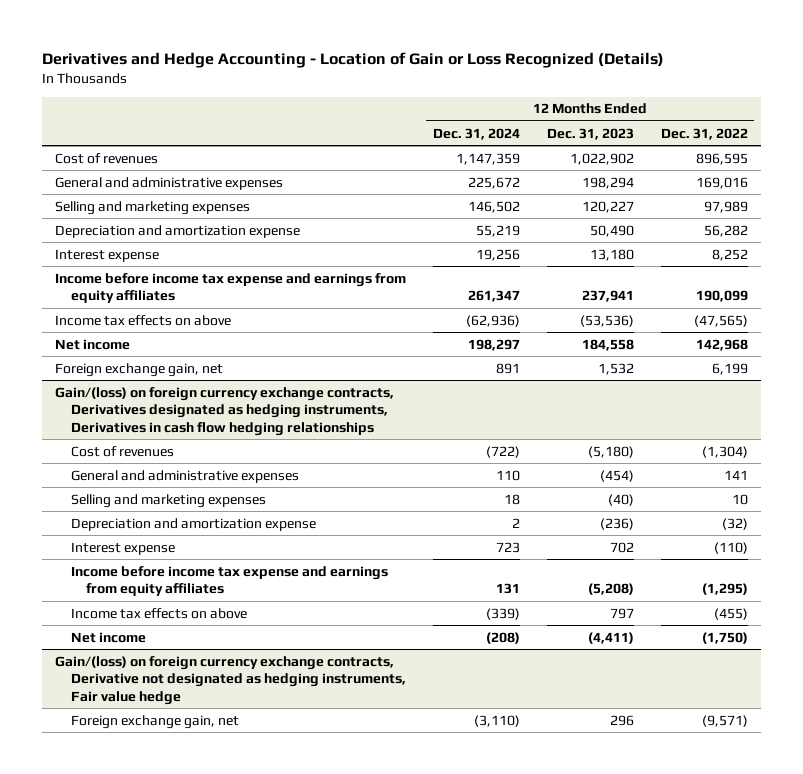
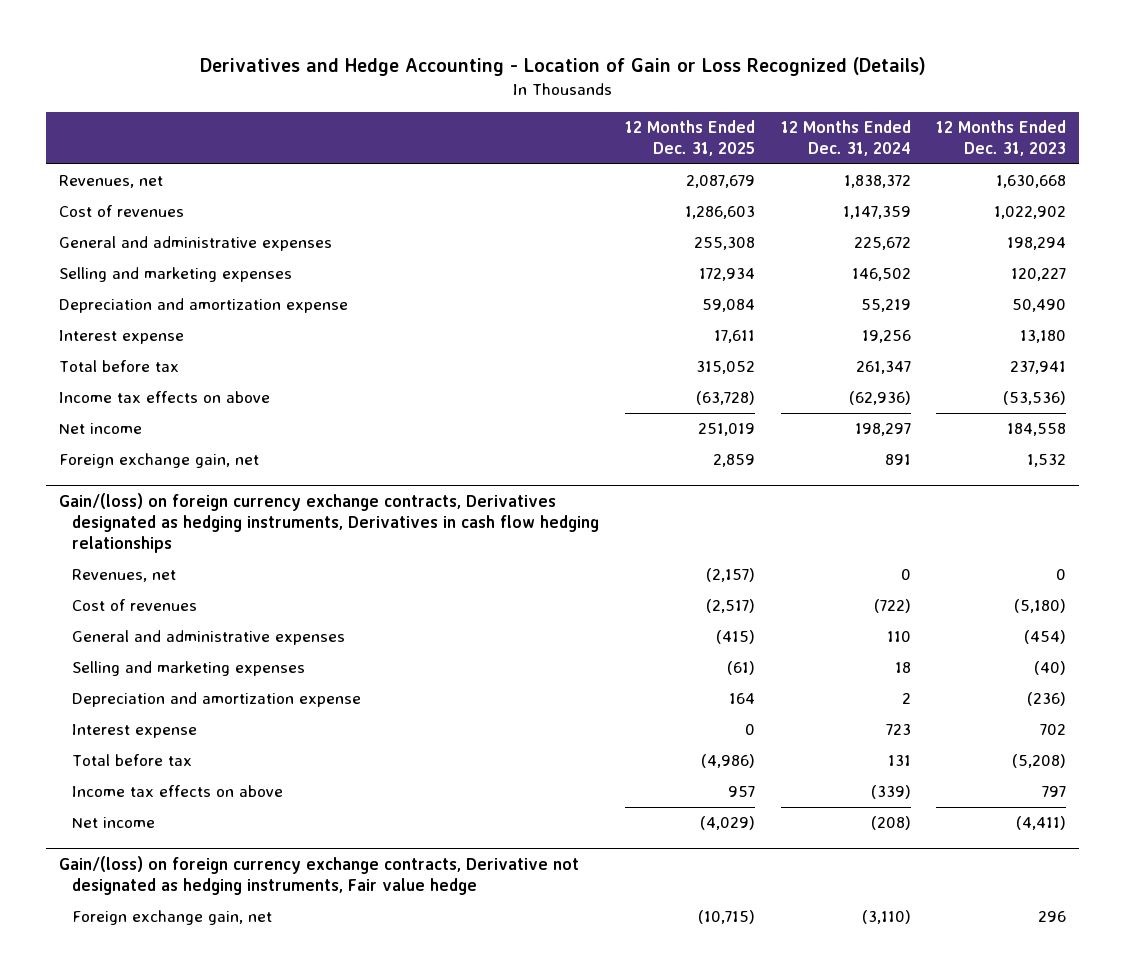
[660,127,748,140] Dec. 31, 2022 -> none
none -> [624,119,755,157] 12 Months Ended Dec. 31, 2025
none -> [58,175,163,189] Revenues, net
[55,272,407,304] Income before income tax expense and earnings from equity affiliates -> [58,360,179,373] Total before tax
none -> [72,569,177,583] Revenues, net
[70,565,388,597] Income before income tax expense and earnings from equity affiliates -> [72,754,193,767] Total before tax

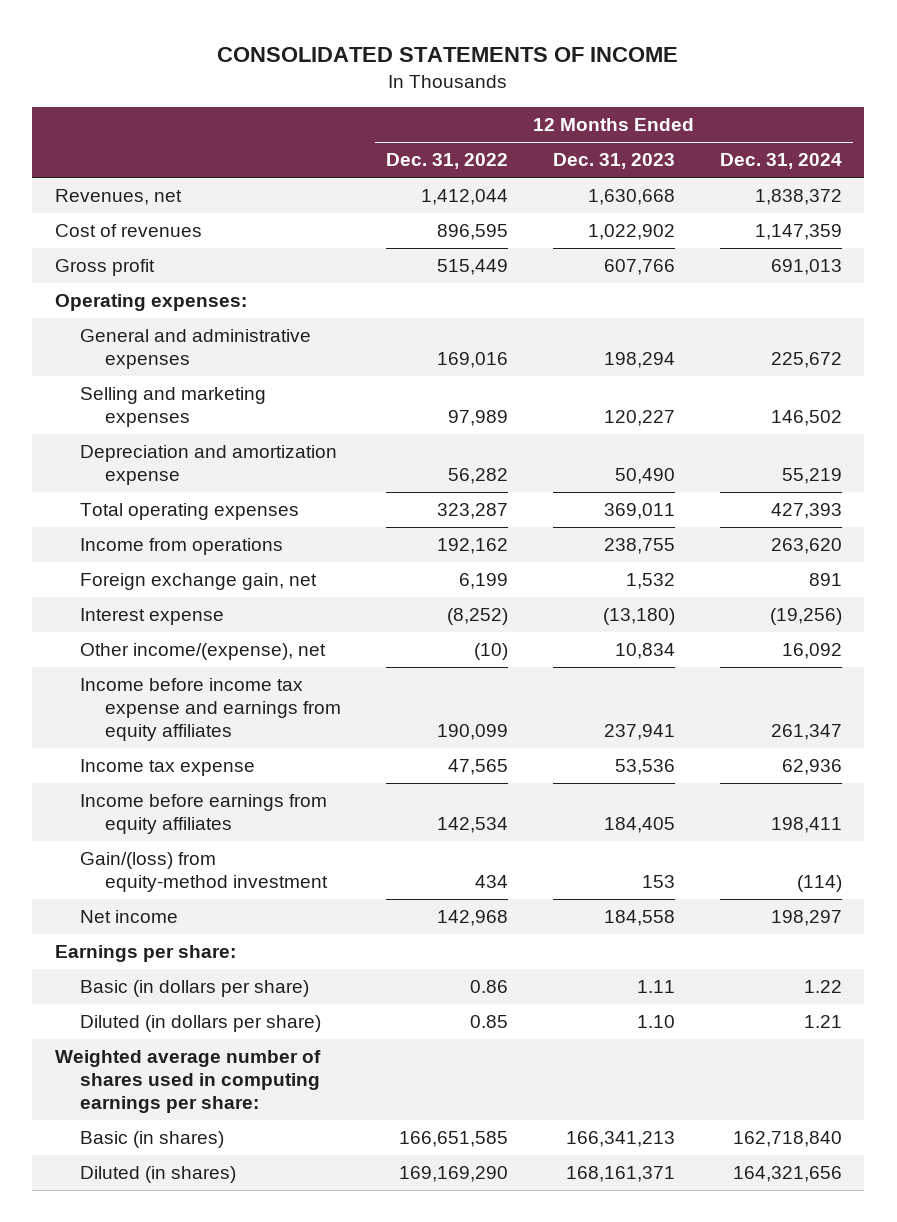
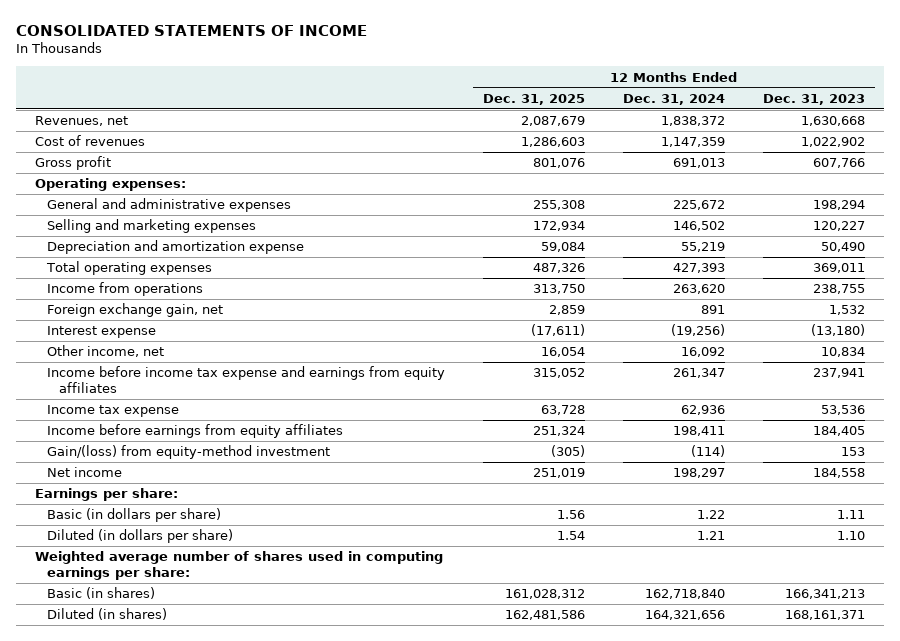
[386,153,509,170] Dec. 31, 2022 -> none
none -> [482,93,585,105] Dec. 31, 2025
[79,643,326,661] Other income/(expense), net -> [46,345,164,358] Other income, net

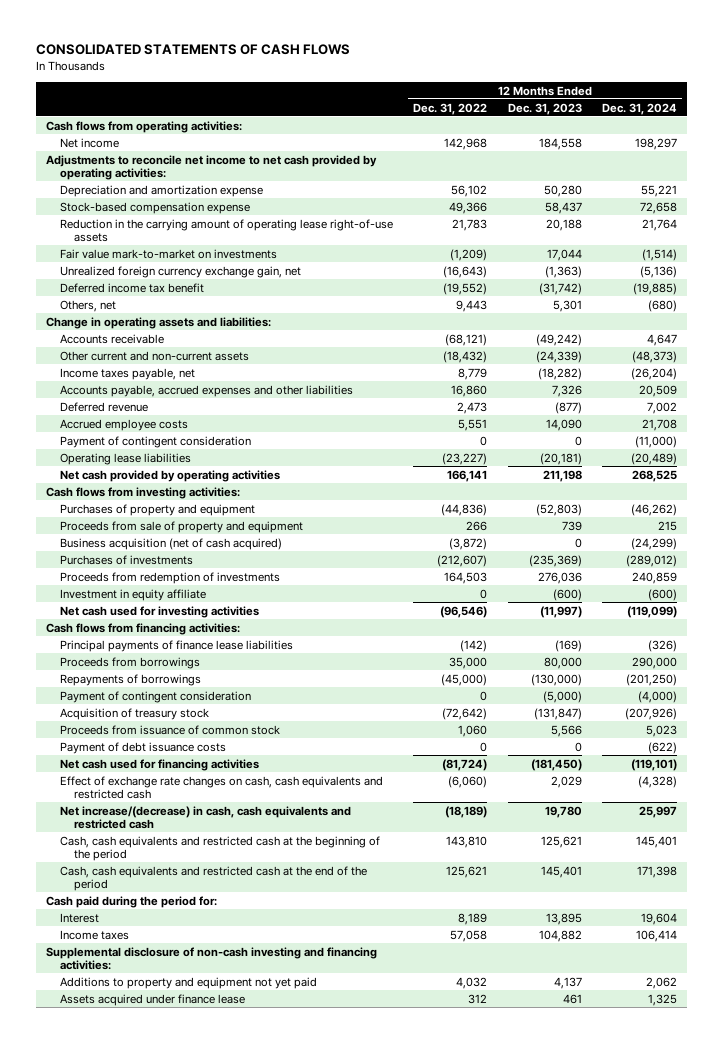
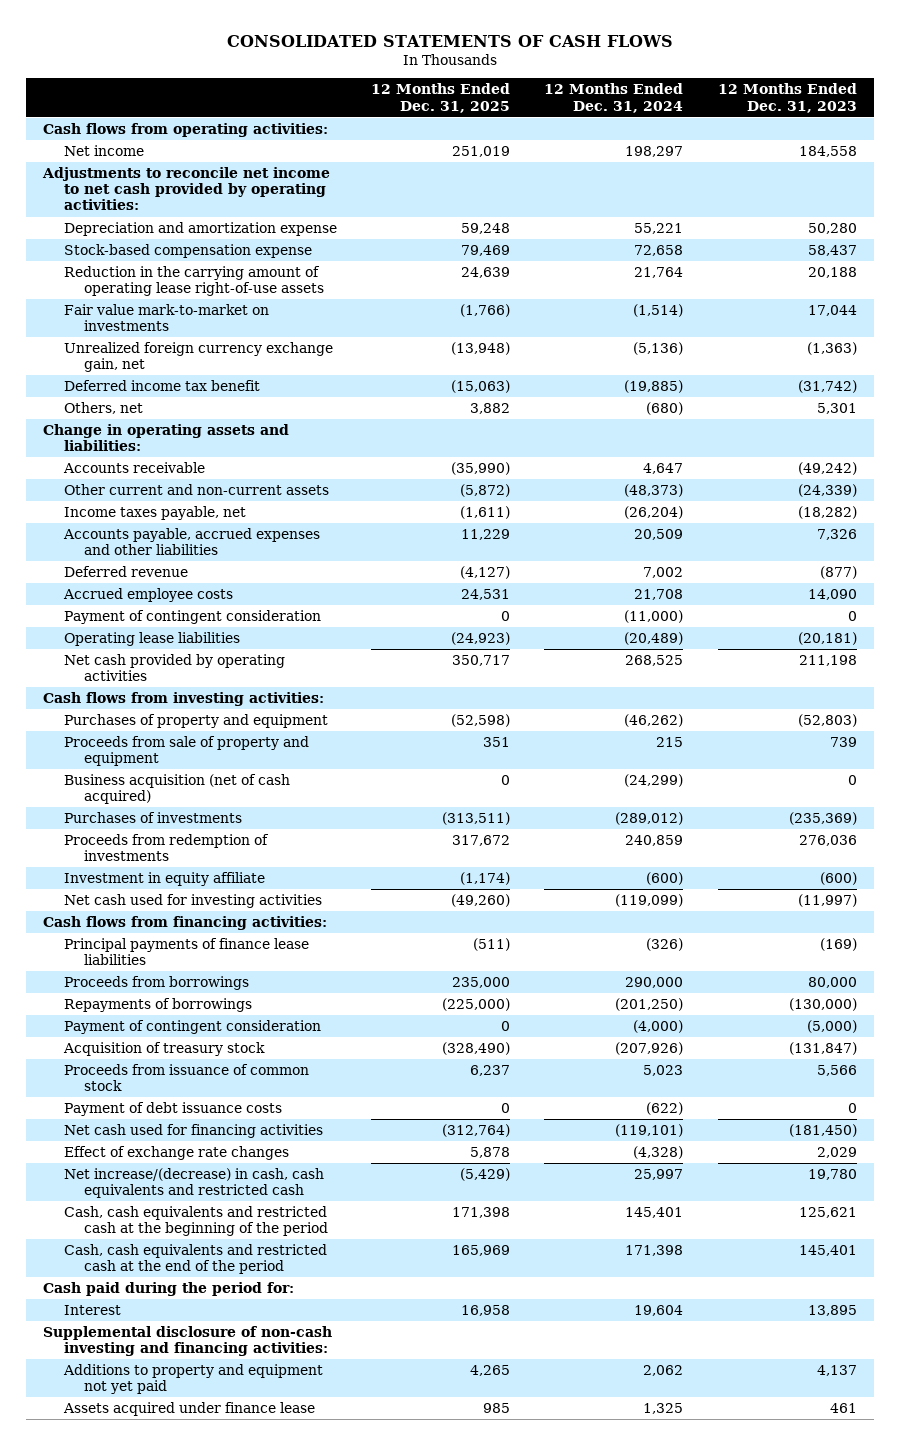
[413,102,488,115] Dec. 31, 2022 -> none
none -> [370,83,510,113] 12 Months Ended Dec. 31, 2025
[59,775,383,800] Effect of exchange rate changes on cash, cash equivalents and restricted cash -> [63,1145,289,1160] Effect of exchange rate changes
[59,929,129,940] Income taxes -> none

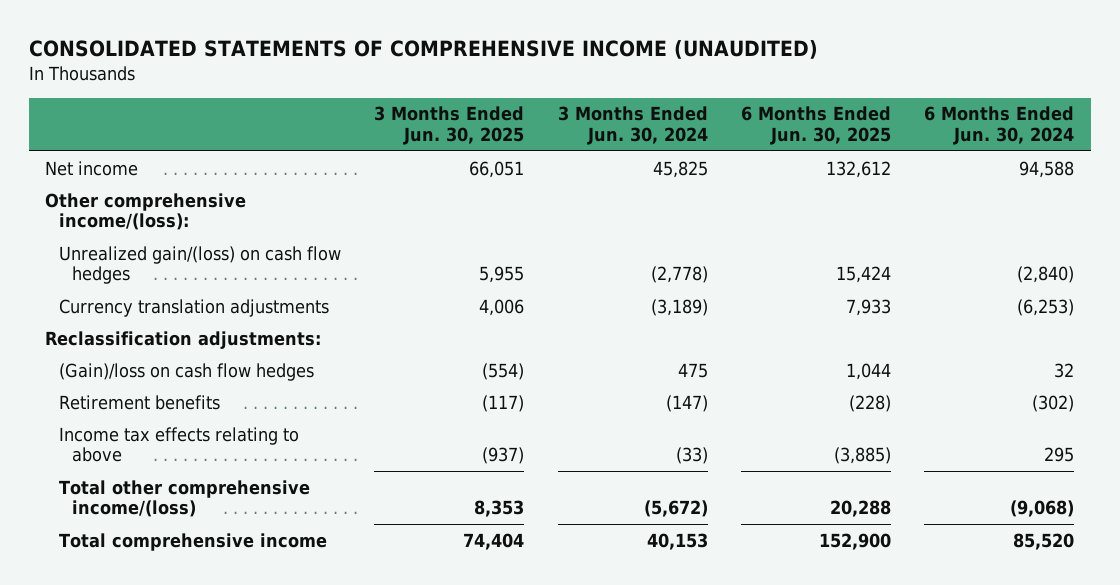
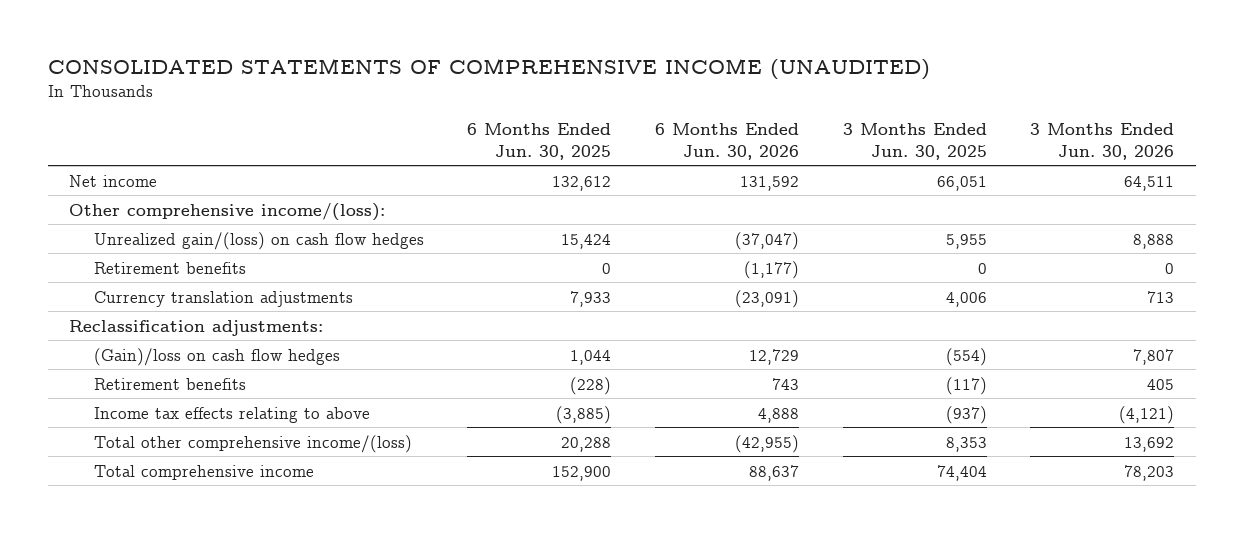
[557,106,708,145] 3 Months Ended Jun. 30, 2024 -> none
[924,106,1075,145] 6 Months Ended Jun. 30, 2024 -> none
none -> [654,122,799,160] 6 Months Ended Jun. 30, 2026
none -> [1030,122,1175,160] 3 Months Ended Jun. 30, 2026
none -> [93,261,246,274] Retirement benefits

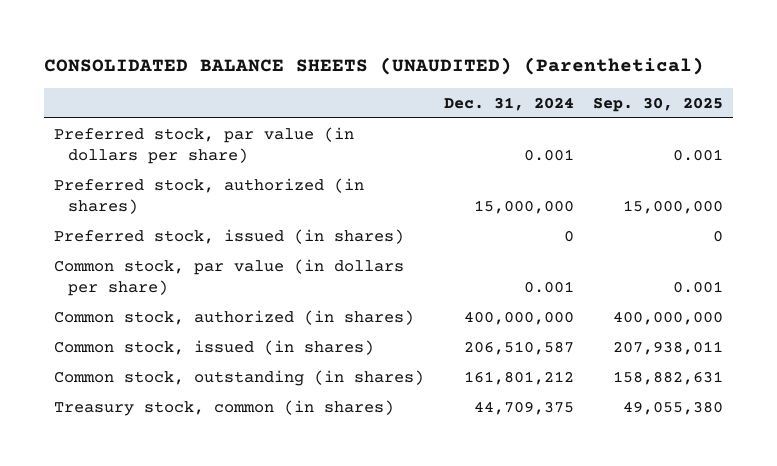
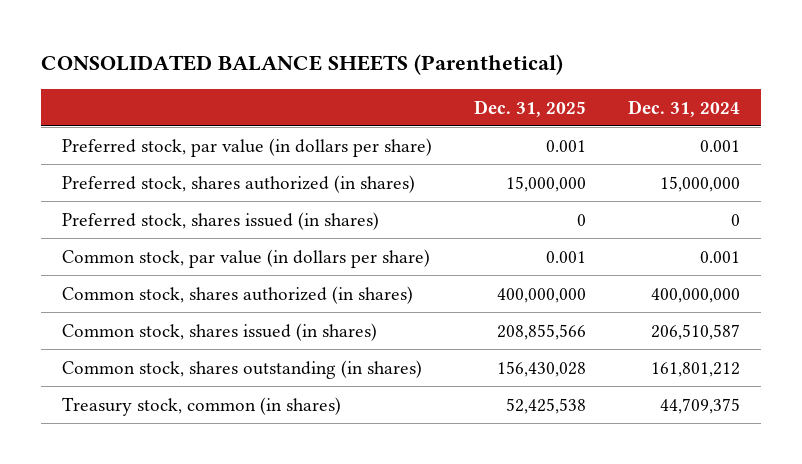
[44,56,705,75] CONSOLIDATED BALANCE SHEETS (UNAUDITED) (Parenthetical) -> [40,54,563,76] CONSOLIDATED BALANCE SHEETS (Parenthetical)
[593,96,724,112] Sep. 30, 2025 -> none
none -> [473,99,586,117] Dec. 31, 2025
[53,178,364,215] Preferred stock, authorized (in shares) -> [61,174,415,193] Preferred stock, shares authorized (in shares)
[53,229,404,245] Preferred stock, issued (in shares) -> [61,211,379,230] Preferred stock, shares issued (in shares)
[53,310,414,326] Common stock, authorized (in shares) -> [61,285,413,304] Common stock, shares authorized (in shares)
[53,340,374,356] Common stock, issued (in shares) -> [61,322,377,341] Common stock, shares issued (in shares)
[53,370,424,387] Common stock, outstanding (in shares) -> [61,359,422,379] Common stock, shares outstanding (in shares)

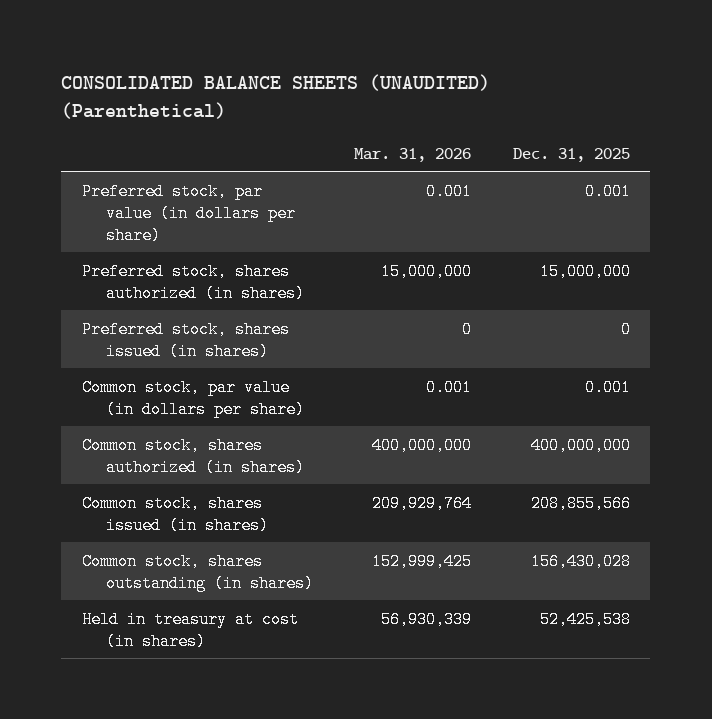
[40,54,563,76] CONSOLIDATED BALANCE SHEETS (Parenthetical) -> [61,74,491,120] CONSOLIDATED BALANCE SHEETS (UNAUDITED) (Parenthetical)
[627,99,740,117] Dec. 31, 2024 -> none
none -> [354,147,472,162] Mar. 31, 2026
[61,396,341,416] Treasury stock, common (in shares) -> [82,610,300,650] Held in treasury at cost (in shares)

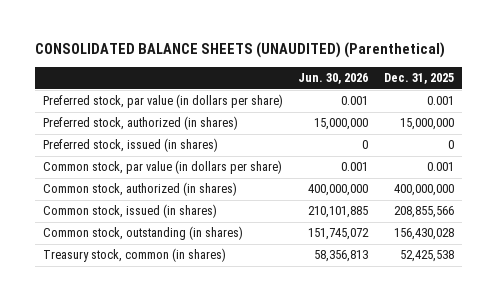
[354,147,472,162] Mar. 31, 2026 -> none
none -> [298,73,369,85] Jun. 30, 2026
[82,262,305,302] Preferred stock, shares authorized (in shares) -> [42,116,238,131] Preferred stock, authorized (in shares)
[82,320,291,360] Preferred stock, shares issued (in shares) -> [42,138,218,153] Preferred stock, issued (in shares)
[82,436,305,476] Common stock, shares authorized (in shares) -> [42,182,237,197] Common stock, authorized (in shares)
[82,494,269,534] Common stock, shares issued (in shares) -> [42,204,217,219] Common stock, issued (in shares)
[82,552,314,592] Common stock, shares outstanding (in shares) -> [42,226,243,241] Common stock, outstanding (in shares)
[82,610,300,650] Held in treasury at cost (in shares) -> [42,248,226,263] Treasury stock, common (in shares)

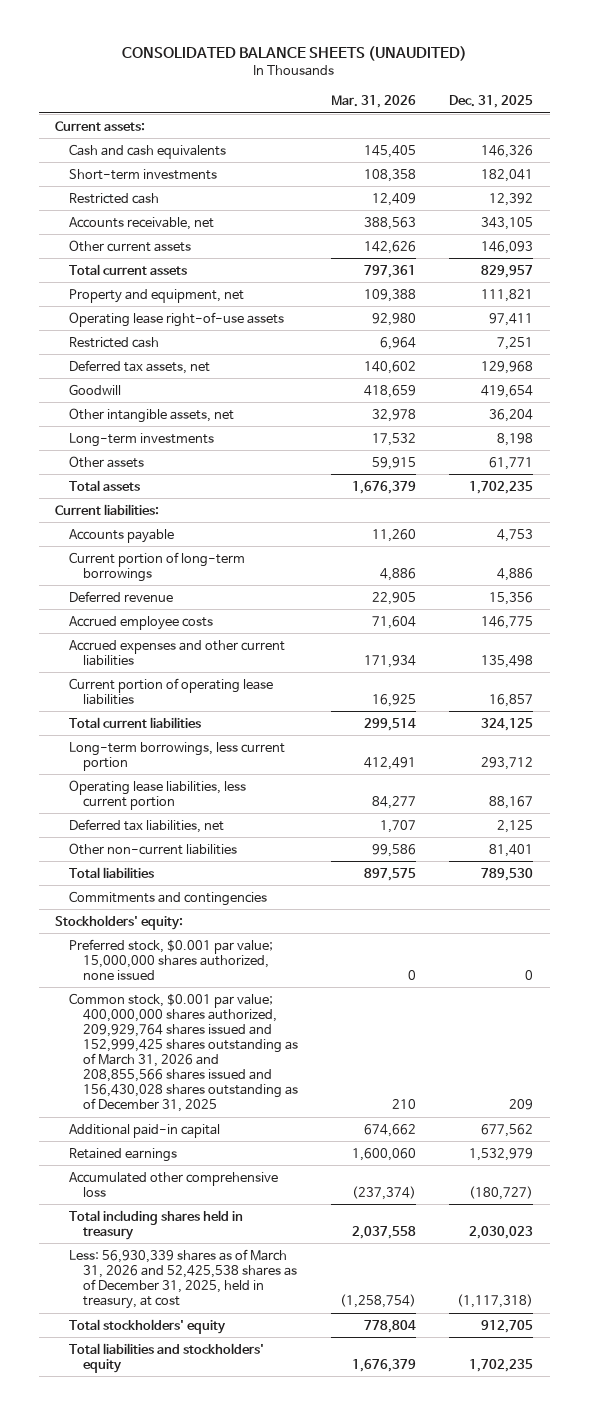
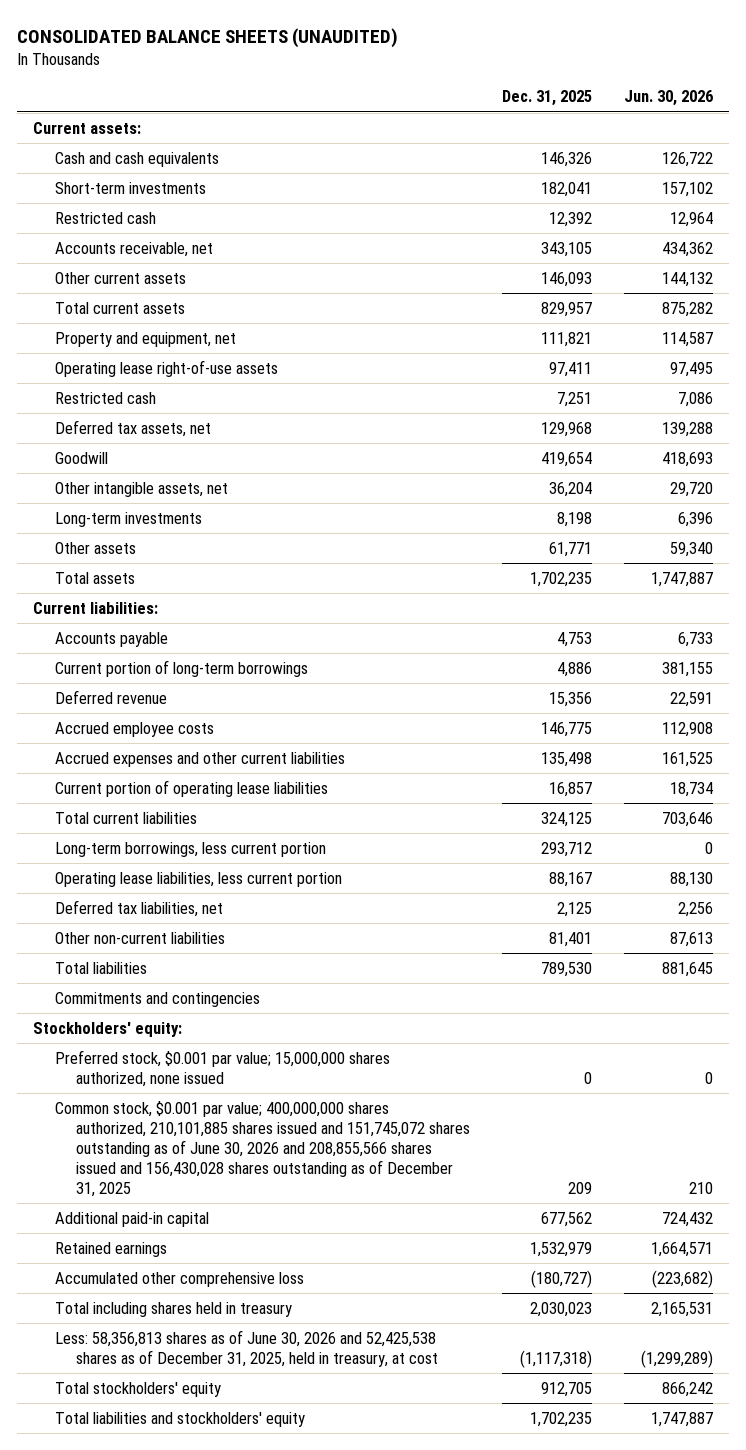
[330,94,416,108] Mar. 31, 2026 -> none
none -> [623,90,713,107] Jun. 30, 2026
[69,992,298,1113] Common stock, $0.001 par value; 400,000,000 shares authorized, 209,929,764 shares issued and 152,999,425 shares outstanding as of March 31, 2026 and 208,855,566 shares issued and 156,430,028 shares outstanding as of December 31, 2025 -> [54,1100,470,1198] Common stock, $0.001 par value; 400,000,000 shares authorized, 210,101,885 shares issued and 151,745,072 shares outstanding as of June 30, 2026 and 208,855,566 shares issued and 156,430,028 shares outstanding as of December 31, 2025
[69,1248,297,1309] Less: 56,930,339 shares as of March 31, 2026 and 52,425,538 shares as of December 31, 2025, held in treasury, at cost -> [54,1329,438,1367] Less: 58,356,813 shares as of June 30, 2026 and 52,425,538 shares as of December 31, 2025, held in treasury, at cost

